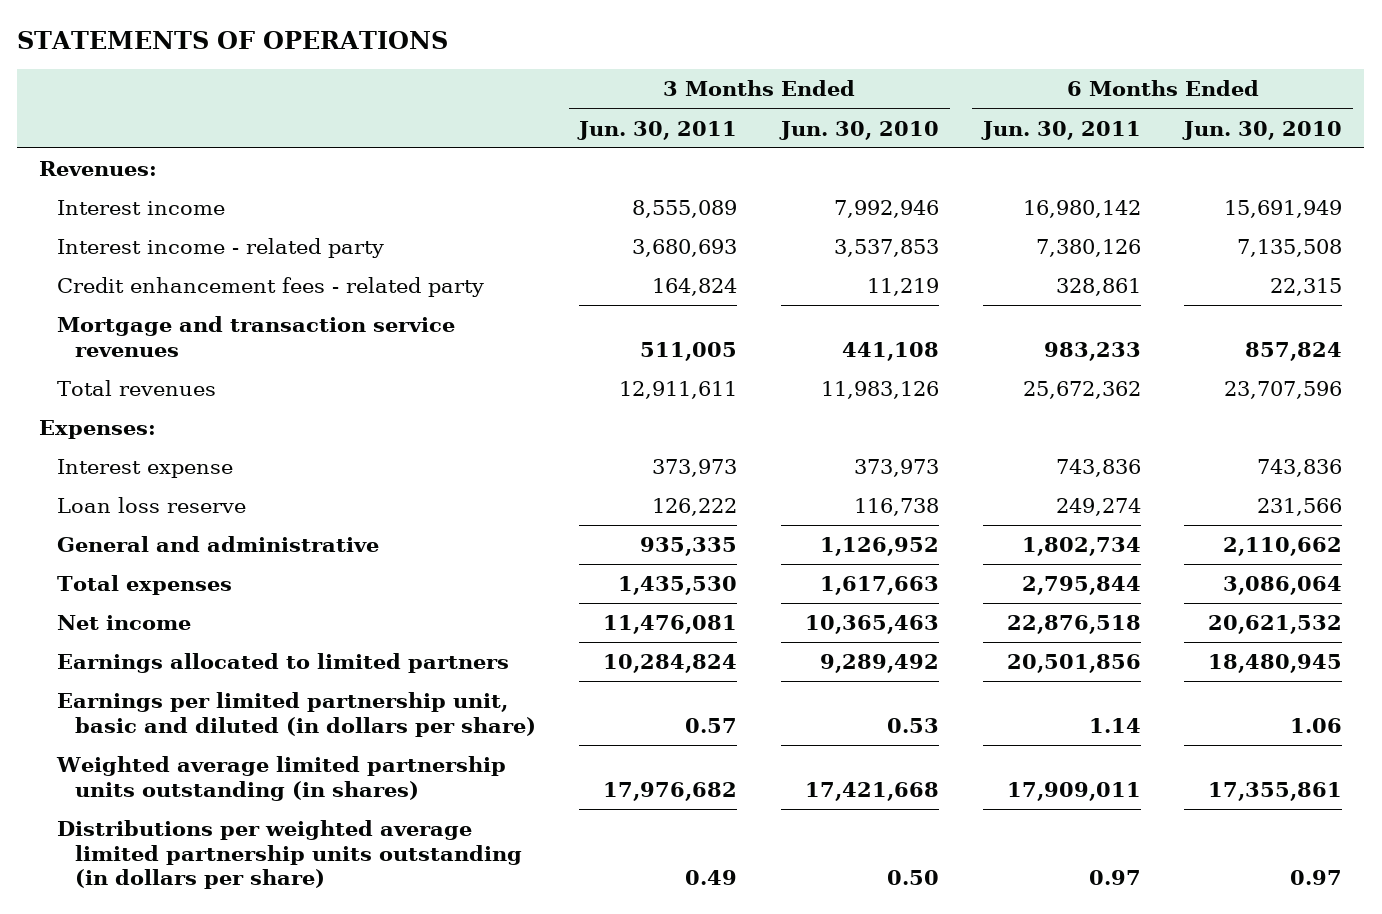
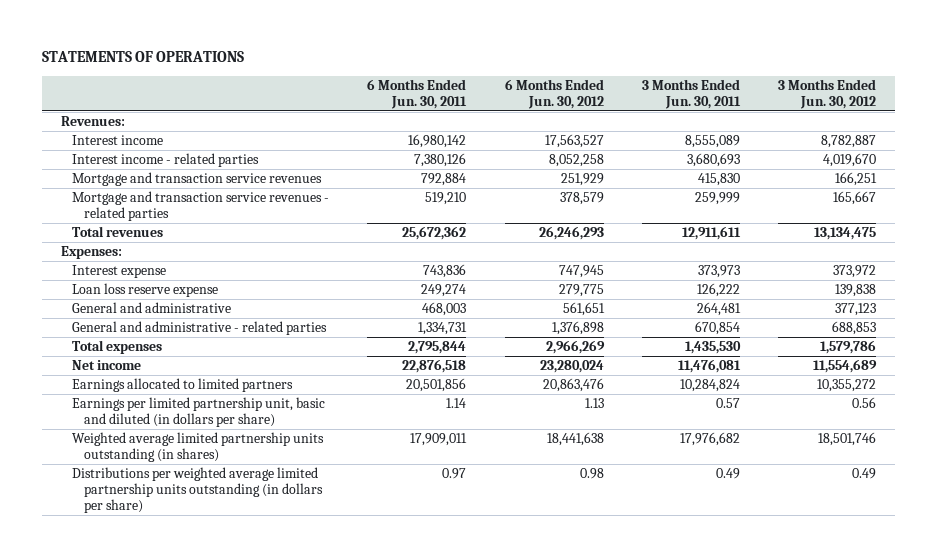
[779,120,940,140] Jun. 30, 2010 -> none
[1182,120,1343,140] Jun. 30, 2010 -> none
none -> [504,78,604,109] 6 Months Ended Jun. 30, 2012
none -> [777,78,876,109] 3 Months Ended Jun. 30, 2012
[57,277,485,298] Credit enhancement fees - related party -> none
[57,238,385,259] Interest income - related party -> [72,153,260,168] Interest income - related parties
[640,341,738,361] 511,005 -> [697,173,740,187] 415,830
[1043,341,1141,361] 983,233 -> [421,173,467,187] 792,884
none -> [72,191,330,222] Mortgage and transaction service revenues - related parties
[57,497,247,514] Loan loss reserve -> [72,283,219,298] Loan loss reserve expense
[640,537,738,557] 935,335 -> [696,302,741,317] 264,481
[1021,537,1141,557] 1,802,734 -> [422,302,467,317] 468,003
none -> [72,321,328,336] General and administrative - related parties

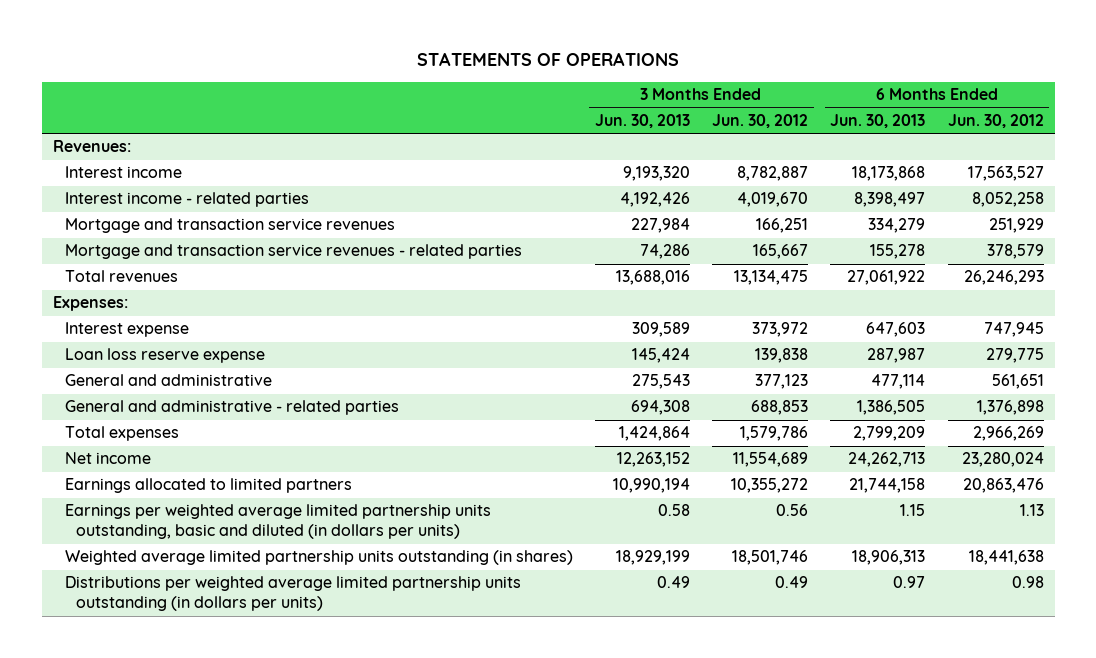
[367,78,468,109] 6 Months Ended Jun. 30, 2011 -> none
[641,78,741,109] 3 Months Ended Jun. 30, 2011 -> none
none -> [594,114,690,129] Jun. 30, 2013
none -> [830,114,926,129] Jun. 30, 2013
[72,397,326,428] Earnings per limited partnership unit, basic and diluted (in dollars per share) -> [64,504,491,540] Earnings per weighted average limited partnership units outstanding, basic and diluted (in dollars per units)
[72,467,323,514] Distributions per weighted average limited partnership units outstanding (in dollars per share) -> [64,576,521,612] Distributions per weighted average limited partnership units outstanding (in dollars per units)

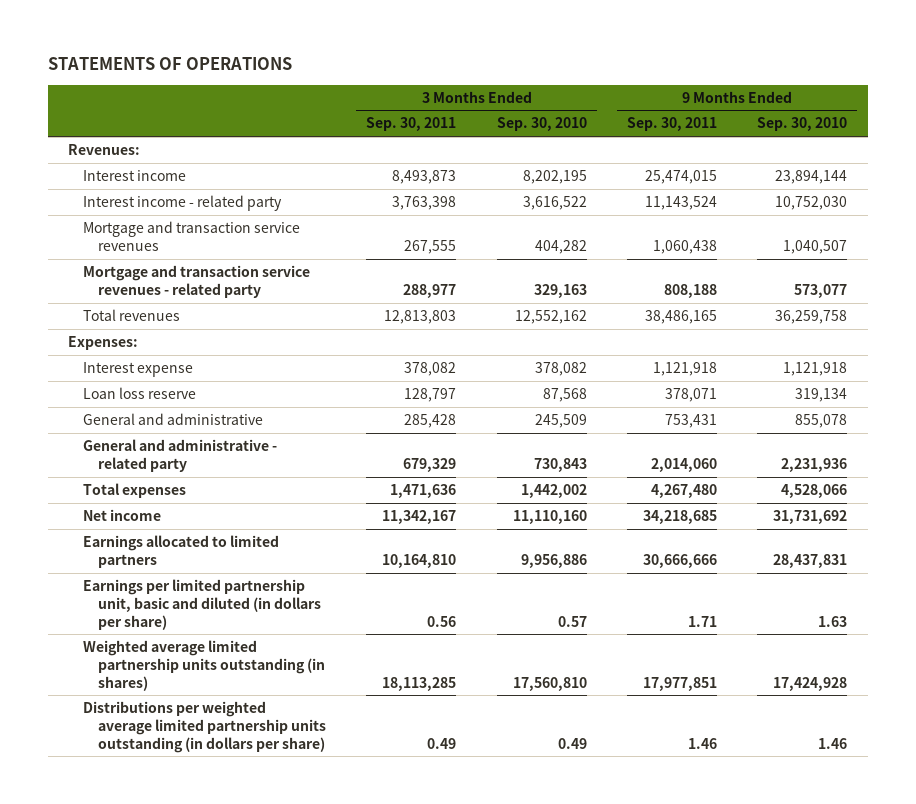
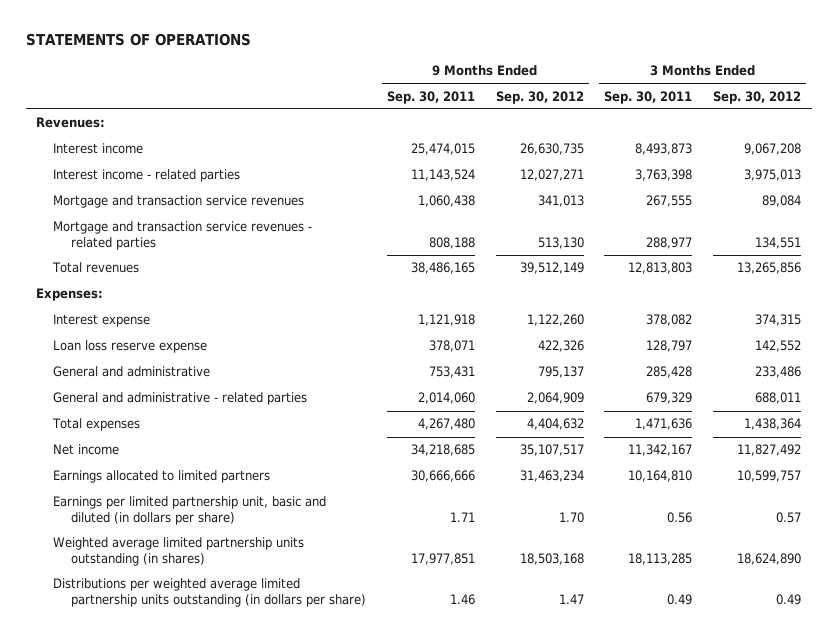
[496,117,587,132] Sep. 30, 2010 -> none
[757,117,848,132] Sep. 30, 2010 -> none
none -> [495,90,584,104] Sep. 30, 2012
none -> [713,90,802,104] Sep. 30, 2012
[83,195,283,212] Interest income - related party -> [53,169,241,183] Interest income - related parties
[83,265,311,298] Mortgage and transaction service revenues - related party -> [53,221,313,251] Mortgage and transaction service revenues - related parties
[83,387,197,400] Loan loss reserve -> [53,340,208,354] Loan loss reserve expense
[83,439,278,472] General and administrative - related party -> [53,392,308,406] General and administrative - related parties

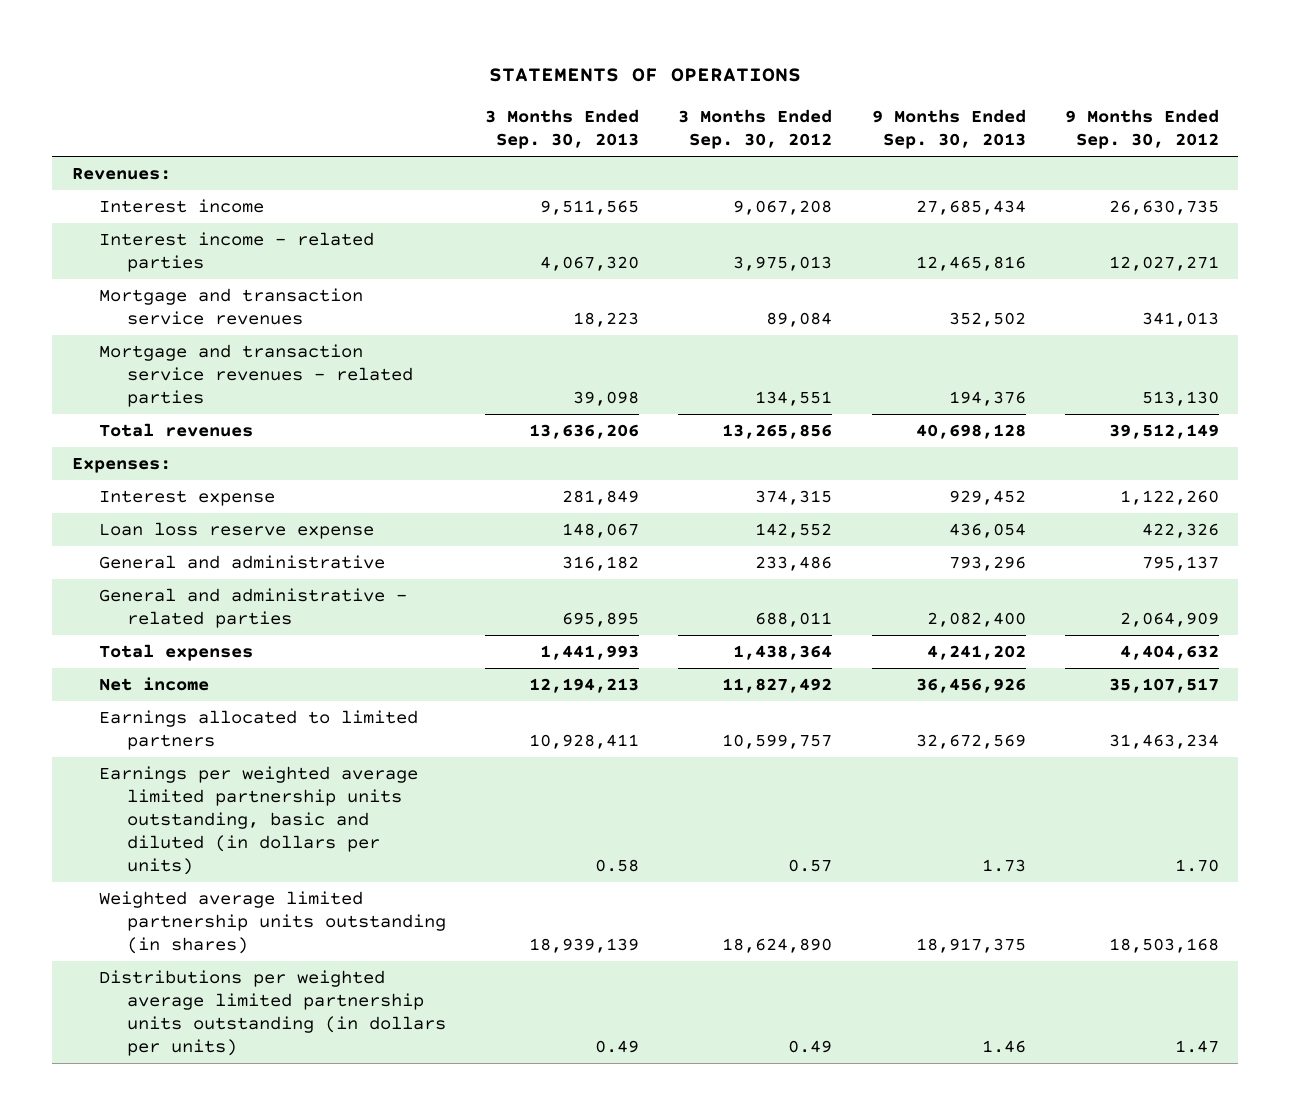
[386,90,475,104] Sep. 30, 2011 -> none
[604,90,693,104] Sep. 30, 2011 -> none
none -> [485,109,640,150] 3 Months Ended Sep. 30, 2013
none -> [871,109,1026,150] 9 Months Ended Sep. 30, 2013
[53,496,327,526] Earnings per limited partnership unit, basic and diluted (in dollars per share) -> [99,766,419,875] Earnings per weighted average limited partnership units outstanding, basic and diluted (in dollars per units)
[53,578,366,608] Distributions per weighted average limited partnership units outstanding (in dollars per share) -> [99,970,447,1056] Distributions per weighted average limited partnership units outstanding (in dollars per units)

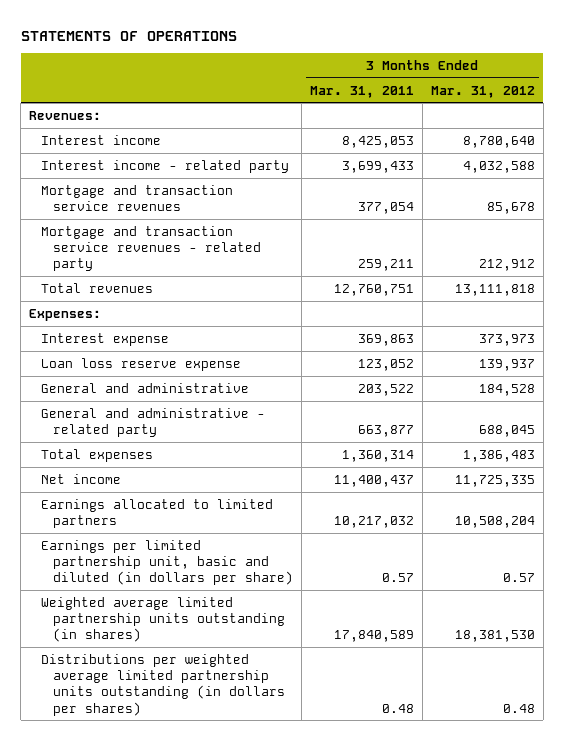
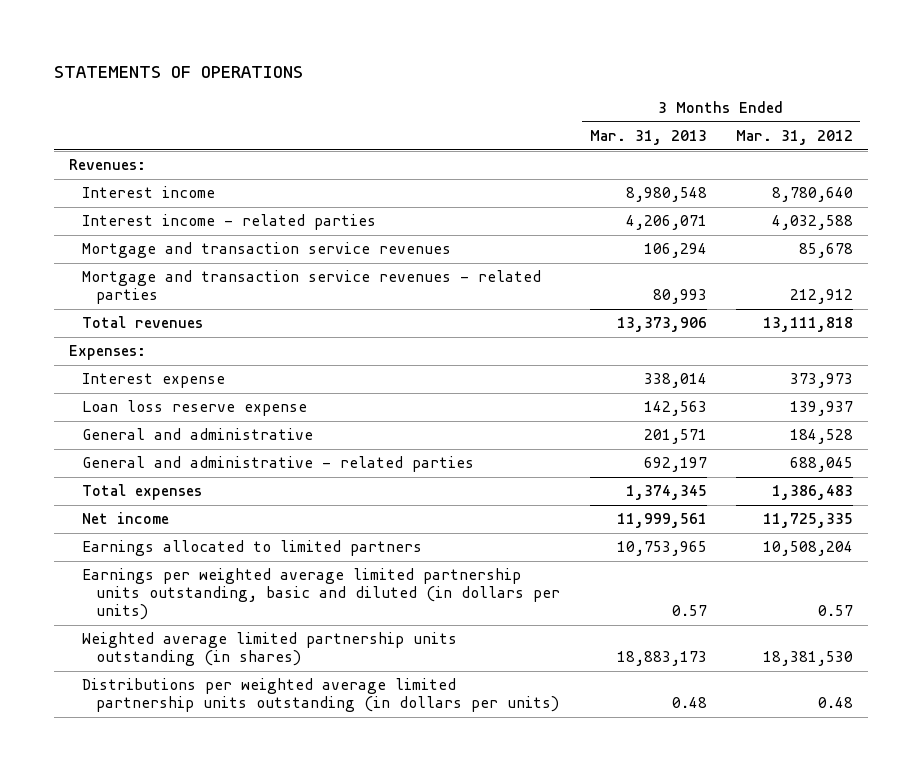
[309,85,414,98] Mar. 31, 2011 -> none
none -> [589,129,707,145] Mar. 31, 2013
[41,159,290,173] Interest income - related party -> [82,214,377,231] Interest income - related parties
[41,225,261,272] Mortgage and transaction service revenues - related party -> [82,270,542,305] Mortgage and transaction service revenues - related parties
[41,407,266,438] General and administrative - related party -> [82,456,475,473] General and administrative - related parties
[41,539,293,586] Earnings per limited partnership unit, basic and diluted (in dollars per share) -> [82,568,561,621] Earnings per weighted average limited partnership units outstanding, basic and diluted (in dollars per units)
[41,653,285,716] Distributions per weighted average limited partnership units outstanding (in dollars per shares) -> [82,678,560,713] Distributions per weighted average limited partnership units outstanding (in dollars per units)

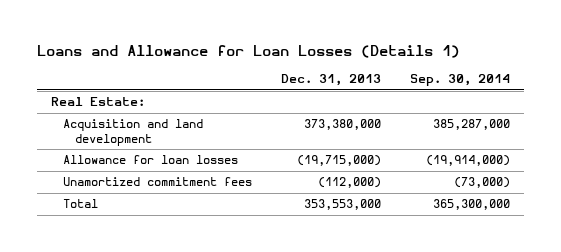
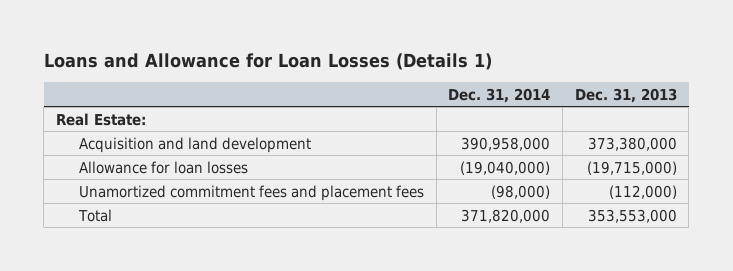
[409,74,510,87] Sep. 30, 2014 -> none
none -> [448,87,551,103] Dec. 31, 2014
[62,177,252,187] Unamortized commitment fees -> [79,184,425,201] Unamortized commitment fees and placement fees

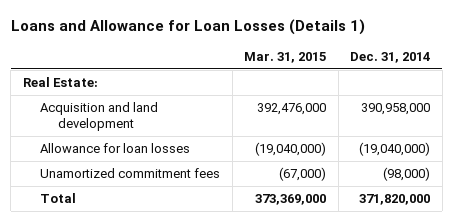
[574,87,677,103] Dec. 31, 2013 -> none
none -> [244,52,327,64] Mar. 31, 2015
[79,184,425,201] Unamortized commitment fees and placement fees -> [40,168,221,179] Unamortized commitment fees

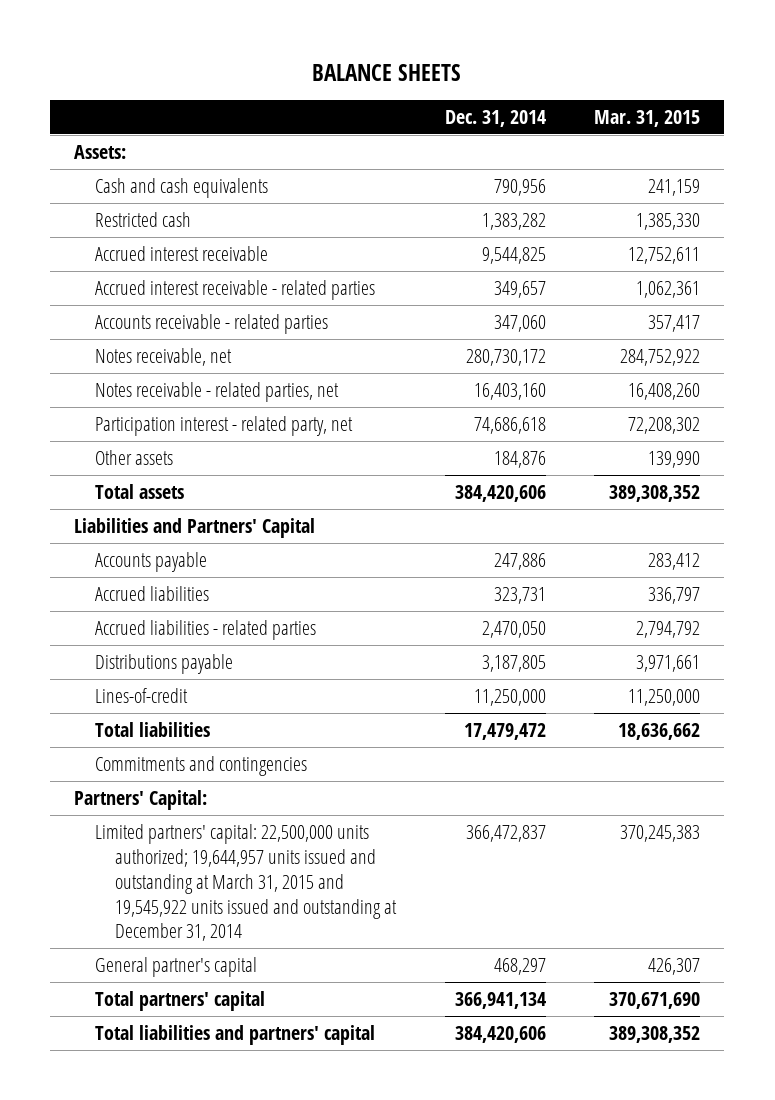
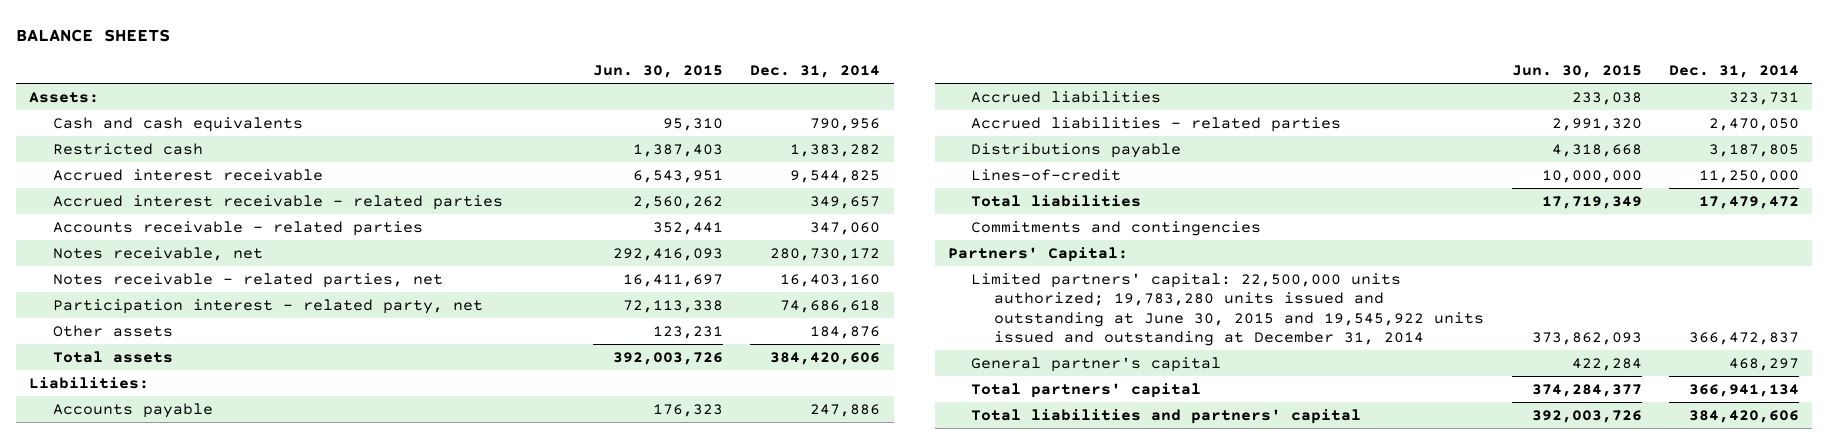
[594,110,701,128] Mar. 31, 2015 -> none
none -> [592,65,723,79] Jun. 30, 2015
[74,517,316,538] Liabilities and Partners' Capital -> none
none -> [29,376,150,389] Liabilities:
[94,823,398,942] Limited partners' capital: 22,500,000 units authorized; 19,644,957 units issued and outstanding at March 31, 2015 and 19,545,922 units issued and outstanding at December 31, 2014 -> [971,272,1485,347] Limited partners' capital: 22,500,000 units authorized; 19,783,280 units issued and outstanding at June 30, 2015 and 19,545,922 units issued and outstanding at December 31, 2014

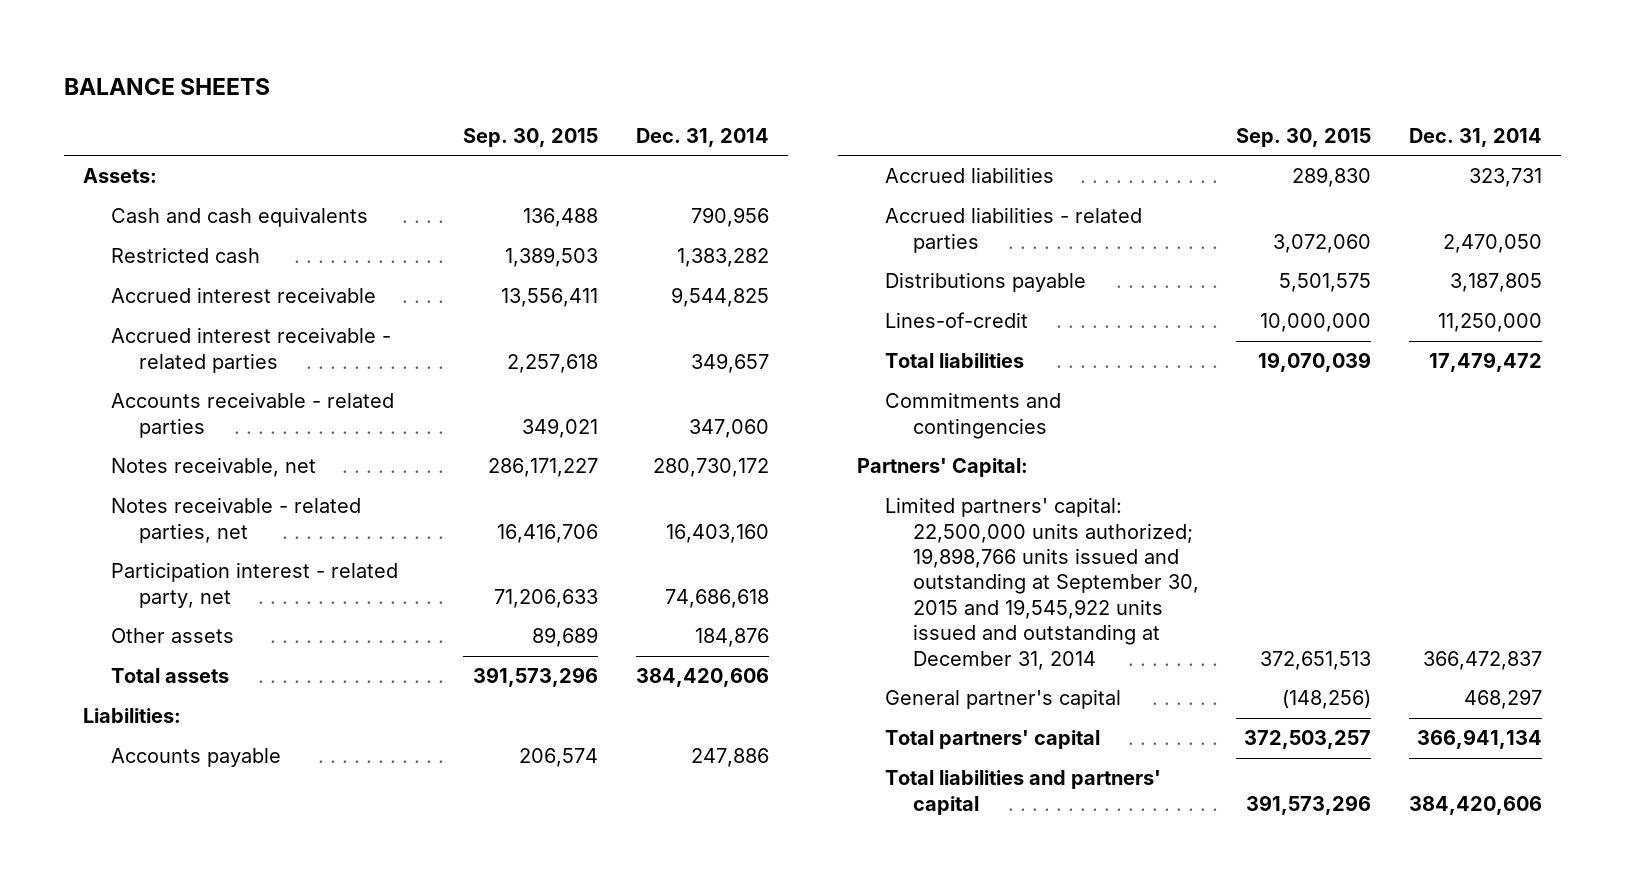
[592,65,723,79] Jun. 30, 2015 -> none
none -> [462,127,598,147] Sep. 30, 2015
[971,272,1485,347] Limited partners' capital: 22,500,000 units authorized; 19,783,280 units issued and outstanding at June 30, 2015 and 19,545,922 units issued and outstanding at December 31, 2014 -> [884,497,1199,670] Limited partners' capital: 22,500,000 units authorized; 19,898,766 units issued and outstanding at September 30, 2015 and 19,545,922 units issued and outstanding at December 31, 2014

